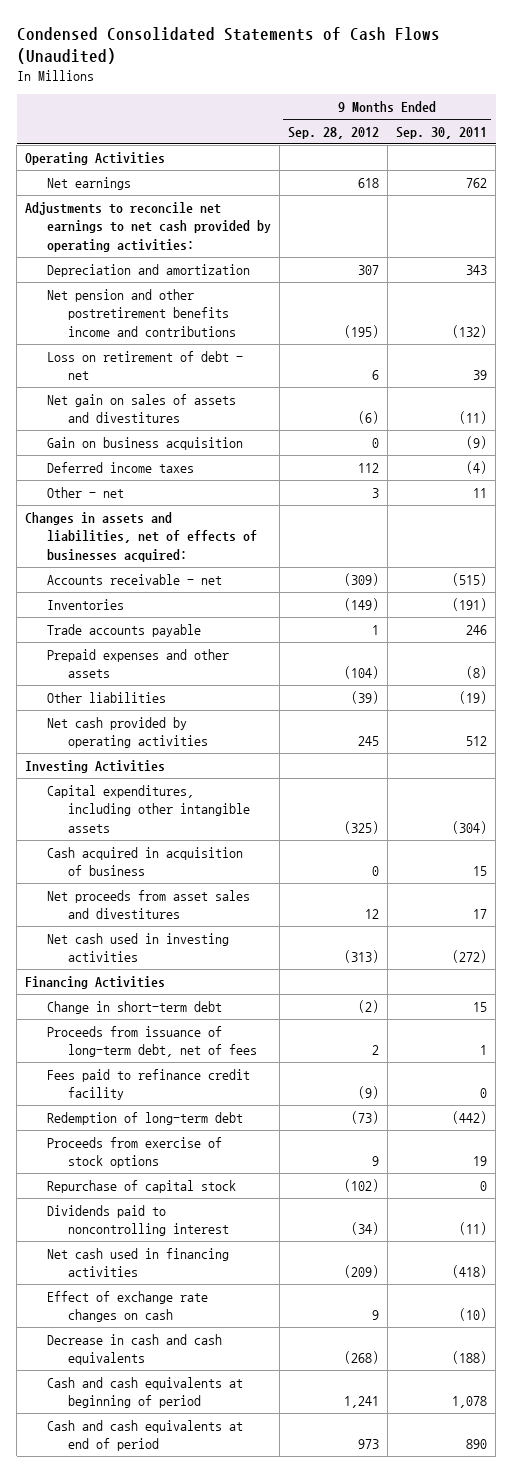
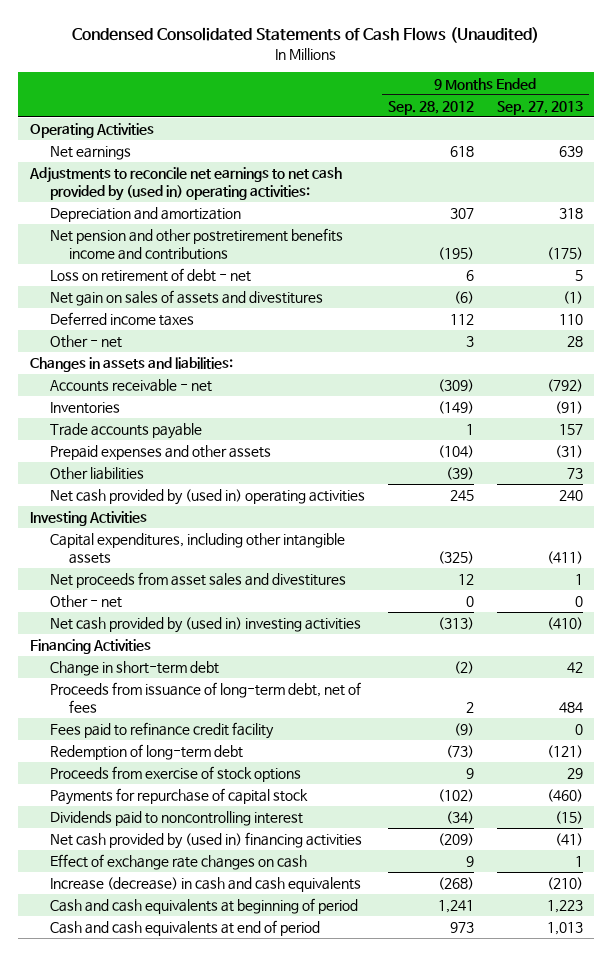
[395,127,487,140] Sep. 30, 2011 -> none
none -> [496,100,583,115] Sep. 27, 2013
[25,201,271,252] Adjustments to reconcile net earnings to net cash provided by operating activities: -> [28,167,342,201] Adjustments to reconcile net earnings to net cash provided by (used in) operating activities:
[46,436,243,450] Gain on business acquisition -> none
[25,511,257,562] Changes in assets and liabilities, net of effects of businesses acquired: -> [29,357,233,373] Changes in assets and liabilities:
[46,716,208,749] Net cash provided by operating activities -> [49,489,365,506] Net cash provided by (used in) operating activities
[46,846,243,877] Cash acquired in acquisition of business -> none
none -> [49,595,122,609] Other - net
[46,932,229,963] Net cash used in investing activities -> [49,617,361,634] Net cash provided by (used in) investing activities
[46,1179,236,1193] Repurchase of capital stock -> [49,788,308,806] Payments for repurchase of capital stock
[46,1247,229,1278] Net cash used in financing activities -> [49,832,362,850] Net cash provided by (used in) financing activities
[46,1333,222,1366] Decrease in cash and cash equivalents -> [49,877,361,893] Increase (decrease) in cash and cash equivalents

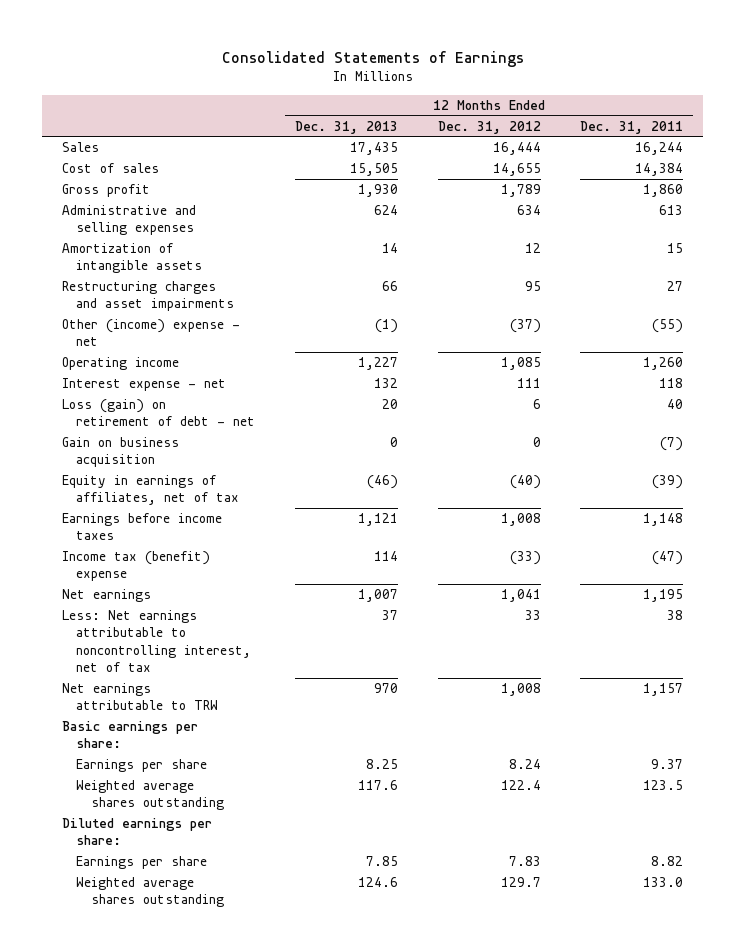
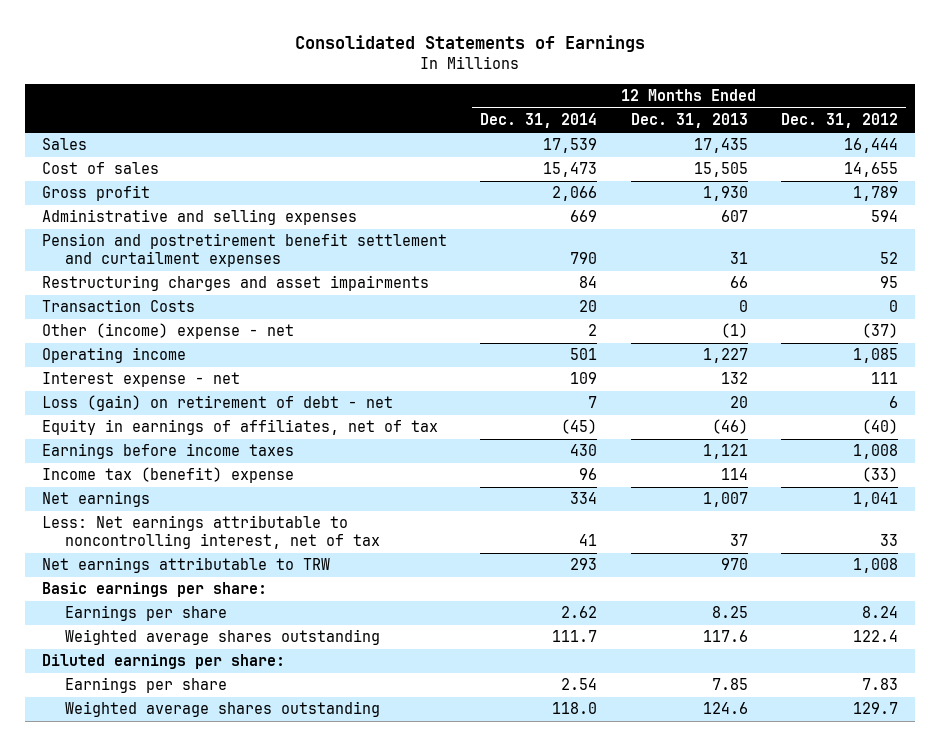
[580,120,684,134] Dec. 31, 2011 -> none
none -> [480,113,598,129] Dec. 31, 2014
[61,243,203,274] Amortization of intangible assets -> none
[374,205,399,216] 624 -> [720,210,748,223] 607
[516,205,541,216] 634 -> [871,210,899,223] 594
none -> [42,233,448,268] Pension and postretirement benefit settlement and curtailment expenses
none -> [42,299,196,313] Transaction Costs
[61,437,179,468] Gain on business acquisition -> none

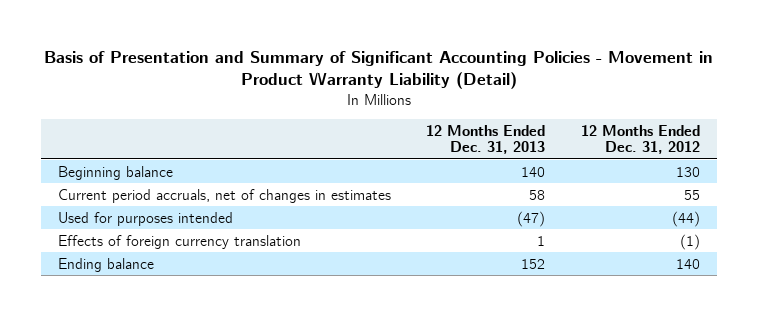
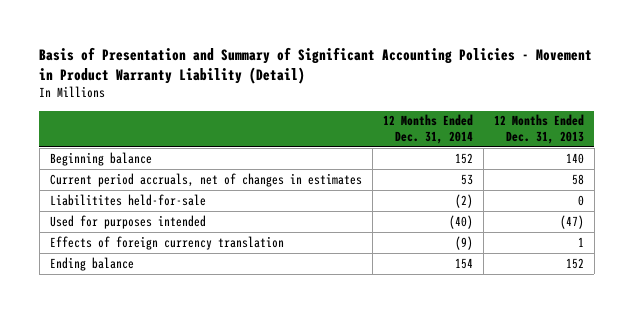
[580,124,700,155] 12 Months Ended Dec. 31, 2012 -> none
none -> [382,114,473,145] 12 Months Ended Dec. 31, 2014
none -> [49,193,206,206] Liabilitites held-for-sale

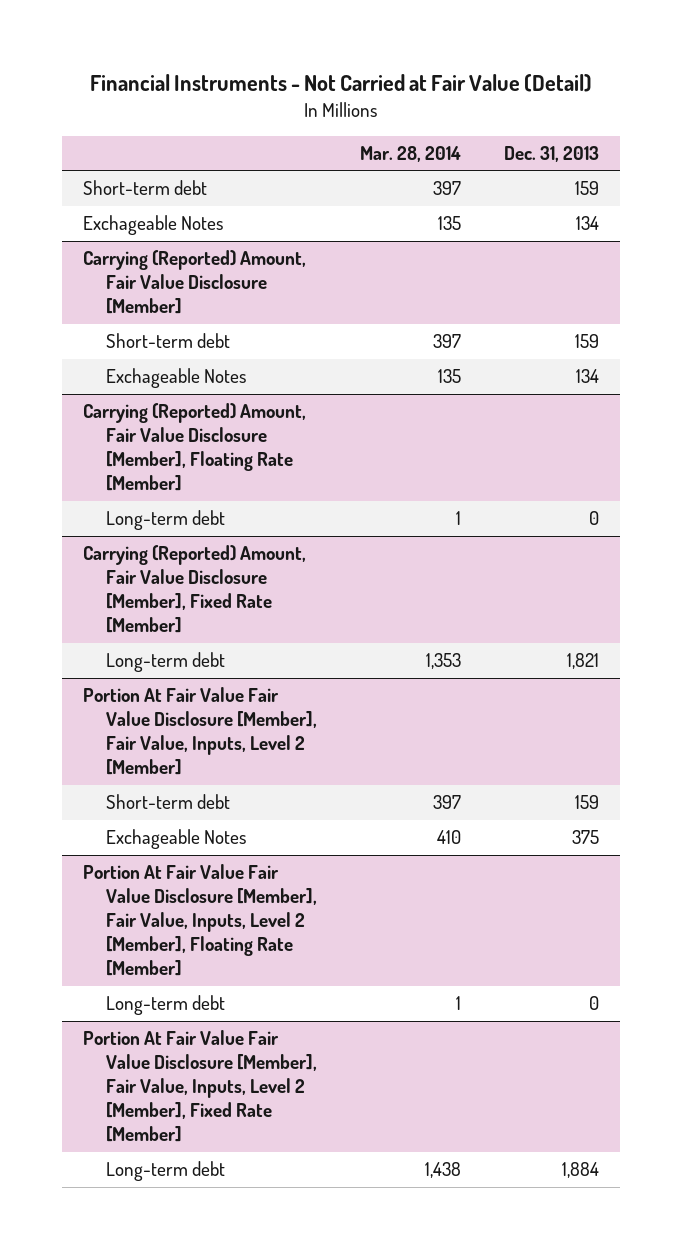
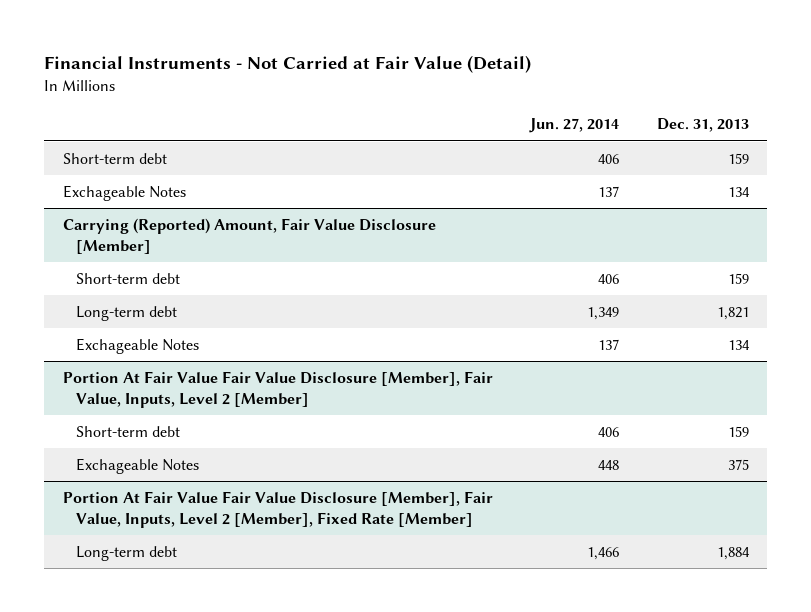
[360,145,462,162] Mar. 28, 2014 -> none
none -> [529,118,620,134] Jun. 27, 2014
[82,403,306,492] Carrying (Reported) Amount, Fair Value Disclosure [Member], Floating Rate [Member] -> none
[106,510,226,531] Long-term debt -> none
[82,545,306,634] Carrying (Reported) Amount, Fair Value Disclosure [Member], Fixed Rate [Member] -> none
[106,368,247,389] Exchageable Notes -> [76,337,200,354] Exchageable Notes
[82,864,318,977] Portion At Fair Value Fair Value Disclosure [Member], Fair Value, Inputs, Level 2 [Member], Floating Rate [Member] -> none
[106,995,226,1016] Long-term debt -> none

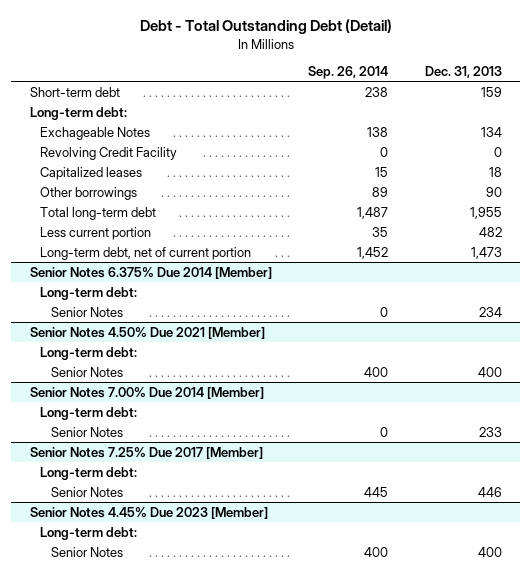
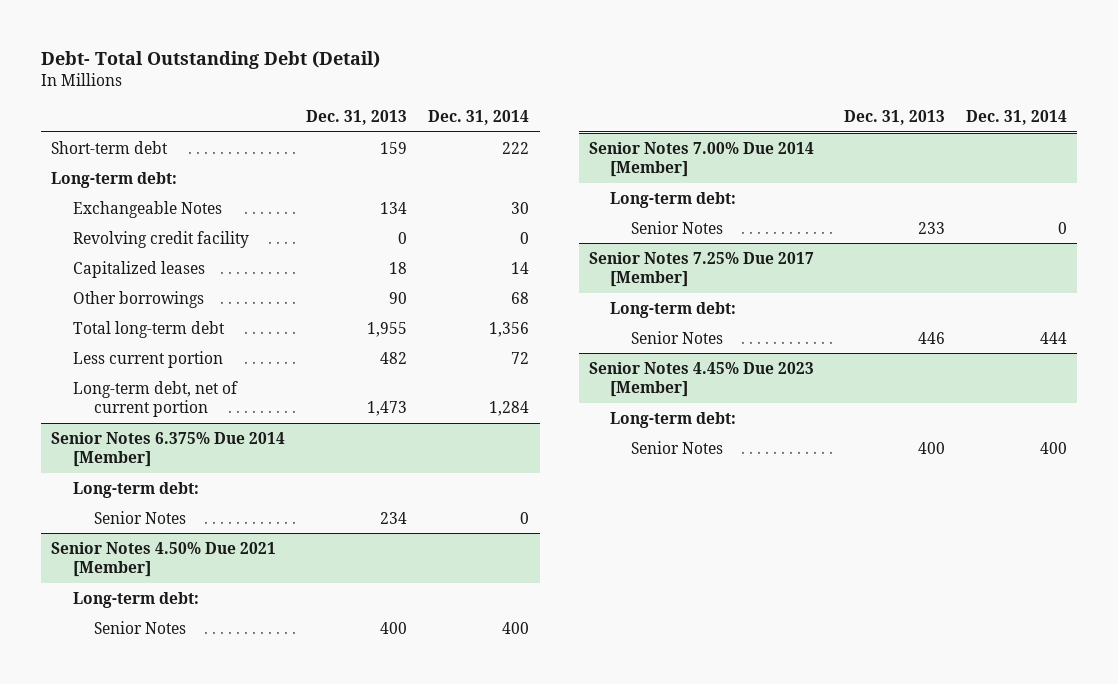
[139,19,392,35] Debt - Total Outstanding Debt (Detail) -> [40,51,380,70] Debt- Total Outstanding Debt (Detail)
[308,66,389,80] Sep. 26, 2014 -> none
none -> [428,110,530,126] Dec. 31, 2014
[40,126,151,140] Exchageable Notes -> [72,200,222,218] Exchangeable Notes
[40,146,178,160] Revolving Credit Facility -> [72,230,249,248] Revolving credit facility

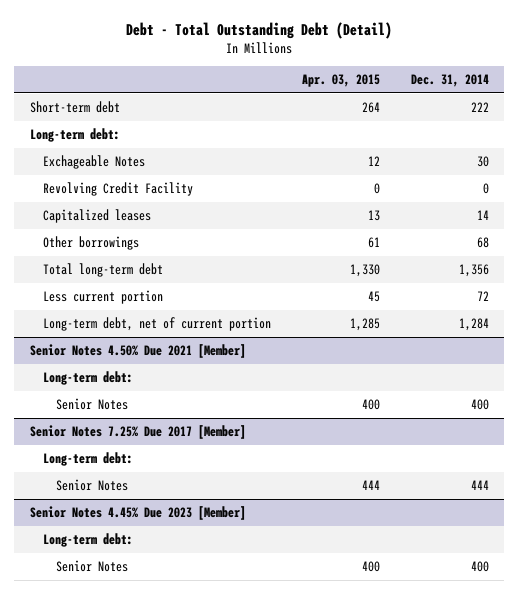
[40,51,380,70] Debt- Total Outstanding Debt (Detail) -> [126,21,393,39] Debt - Total Outstanding Debt (Detail)
[306,110,408,126] Dec. 31, 2013 -> none
none -> [301,74,380,88] Apr. 03, 2015
[72,200,222,218] Exchangeable Notes -> [42,155,145,170] Exchageable Notes
[72,230,249,248] Revolving credit facility -> [42,182,193,197] Revolving Credit Facility
[51,431,286,468] Senior Notes 6.375% Due 2014 [Member] -> none
[72,481,199,498] Long-term debt: -> none
[93,510,186,524] Senior Notes -> none
[588,141,814,178] Senior Notes 7.00% Due 2014 [Member] -> none
[610,191,737,208] Long-term debt: -> none
[631,220,724,234] Senior Notes -> none

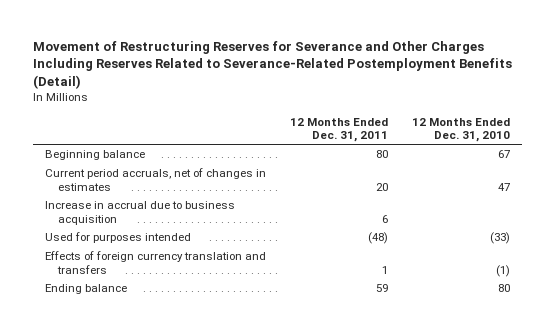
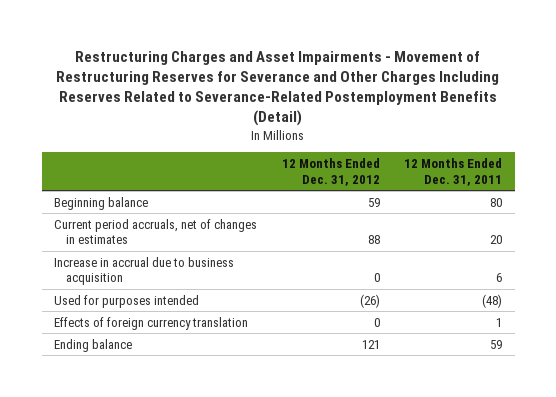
[33,40,513,89] Movement of Restructuring Reserves for Severance and Other Charges Including Reserves Related to Severance-Related Postemployment Benefits (Detail) -> [56,50,500,127] Restructuring Charges and Asset Impairments - Movement of Restructuring Reserves for Severance and Other Charges Including Reserves Related to Severance-Related Postemployment Benefits (Detail)
[412,117,511,143] 12 Months Ended Dec. 31, 2010 -> none
none -> [281,158,380,186] 12 Months Ended Dec. 31, 2012
[45,251,267,274] Effects of foreign currency translation and transfers -> [54,316,249,330] Effects of foreign currency translation

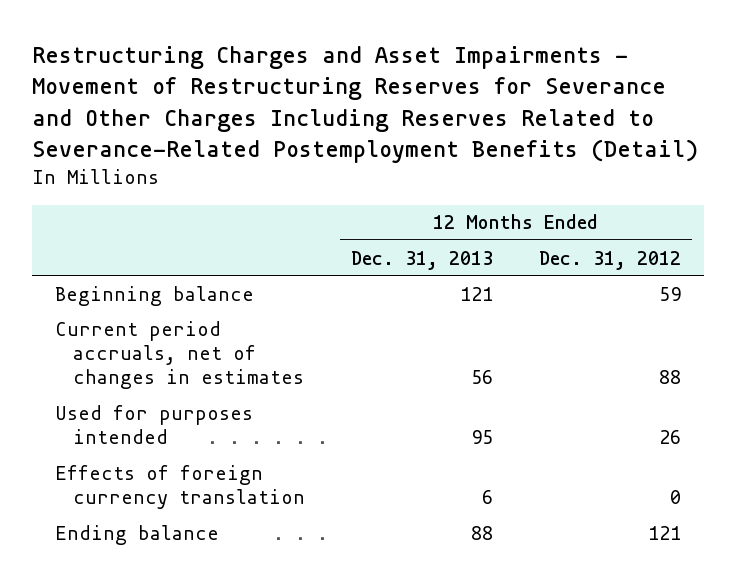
[404,158,503,186] 12 Months Ended Dec. 31, 2011 -> none
none -> [351,250,494,270] Dec. 31, 2013
[54,256,235,286] Increase in accrual due to business acquisition -> none
[359,293,380,308] (26) -> [658,429,681,444] 26

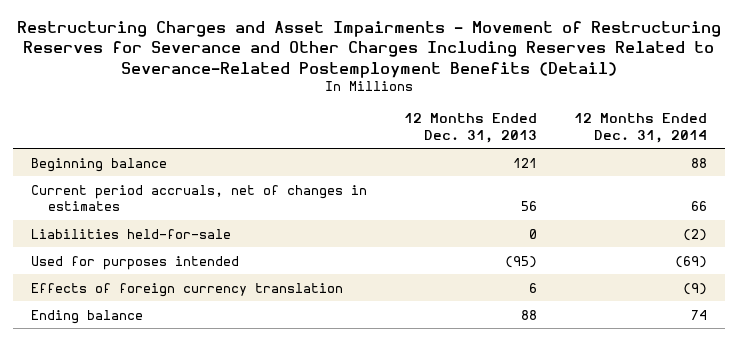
[538,250,681,270] Dec. 31, 2012 -> none
none -> [573,113,707,143] 12 Months Ended Dec. 31, 2014
none -> [31,228,232,239] Liabilities held-for-sale
[471,429,494,444] 95 -> [504,255,537,268] (95)

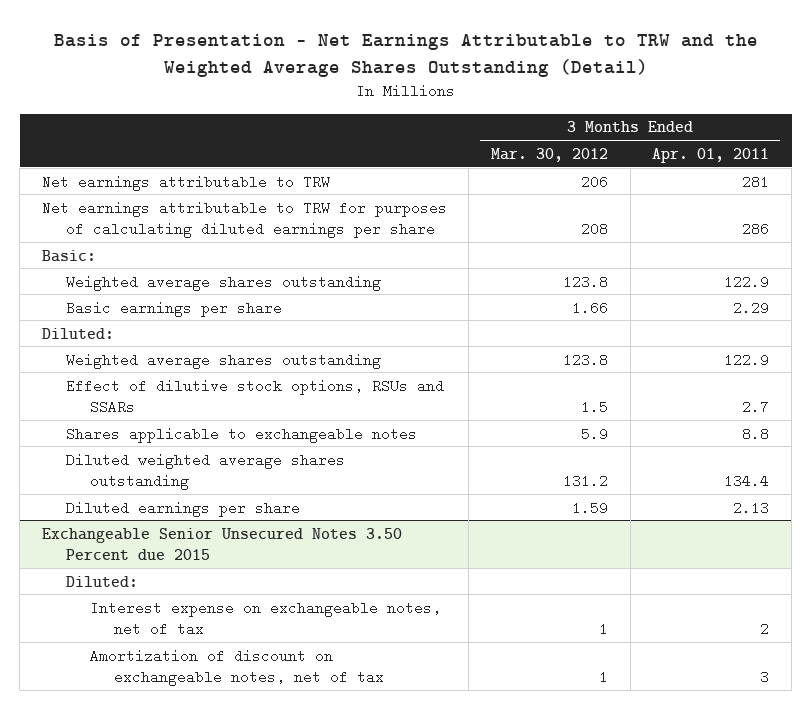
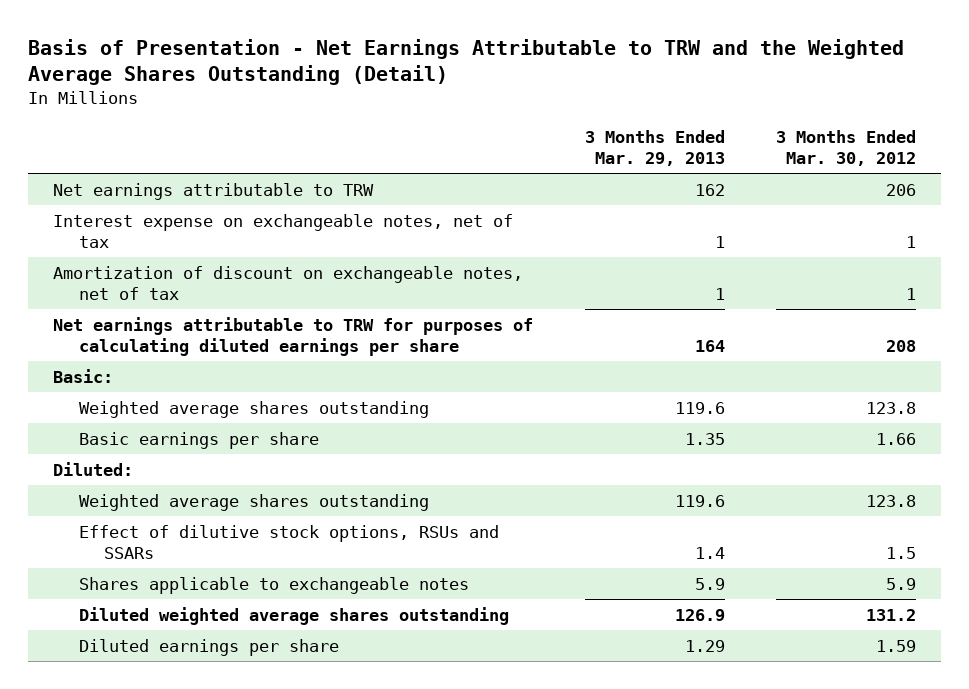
[652,147,770,163] Apr. 01, 2011 -> none
none -> [584,130,725,167] 3 Months Ended Mar. 29, 2013
none -> [53,213,514,248] Interest expense on exchangeable notes, net of tax
none -> [53,265,524,300] Amortization of discount on exchangeable notes, net of tax
[41,527,402,561] Exchangeable Senior Unsecured Notes 3.50 Percent due 2015 -> none
[66,575,139,587] Diluted: -> none
[90,600,442,637] Interest expense on exchangeable notes, net of tax -> none
[90,648,385,687] Amortization of discount on exchangeable notes, net of tax -> none

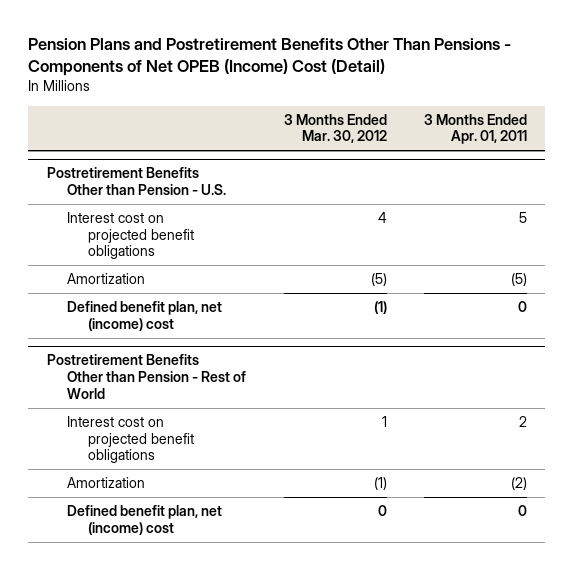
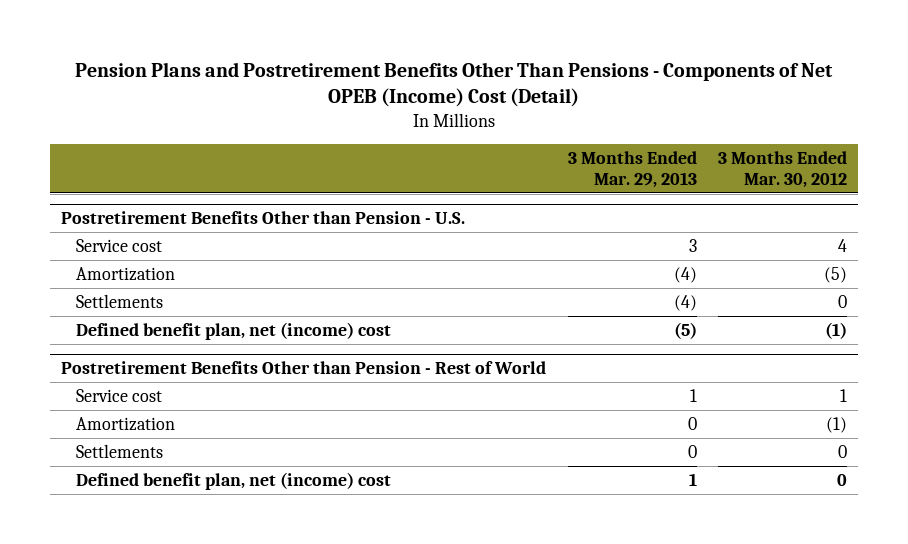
[423,113,527,145] 3 Months Ended Apr. 01, 2011 -> none
none -> [567,150,697,188] 3 Months Ended Mar. 29, 2013
[67,212,194,260] Interest cost on projected benefit obligations -> none
none -> [75,238,162,252] Service cost
none -> [75,293,163,308] Settlements
[67,416,194,464] Interest cost on projected benefit obligations -> none
none -> [75,388,162,402] Service cost
none -> [75,443,163,458] Settlements

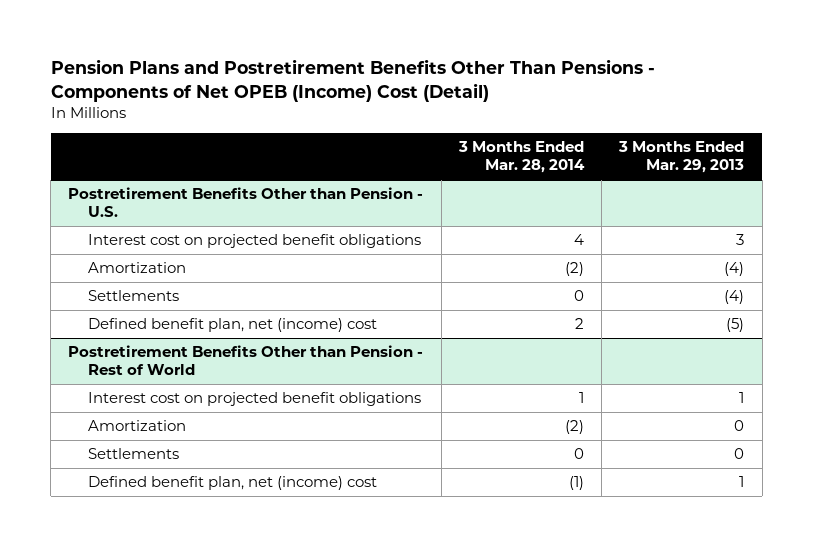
[718,150,848,188] 3 Months Ended Mar. 30, 2012 -> none
none -> [457,141,585,174] 3 Months Ended Mar. 28, 2014
[75,238,162,252] Service cost -> none
none -> [87,234,421,249] Interest cost on projected benefit obligations
[75,388,162,402] Service cost -> none
none -> [87,392,421,407] Interest cost on projected benefit obligations

